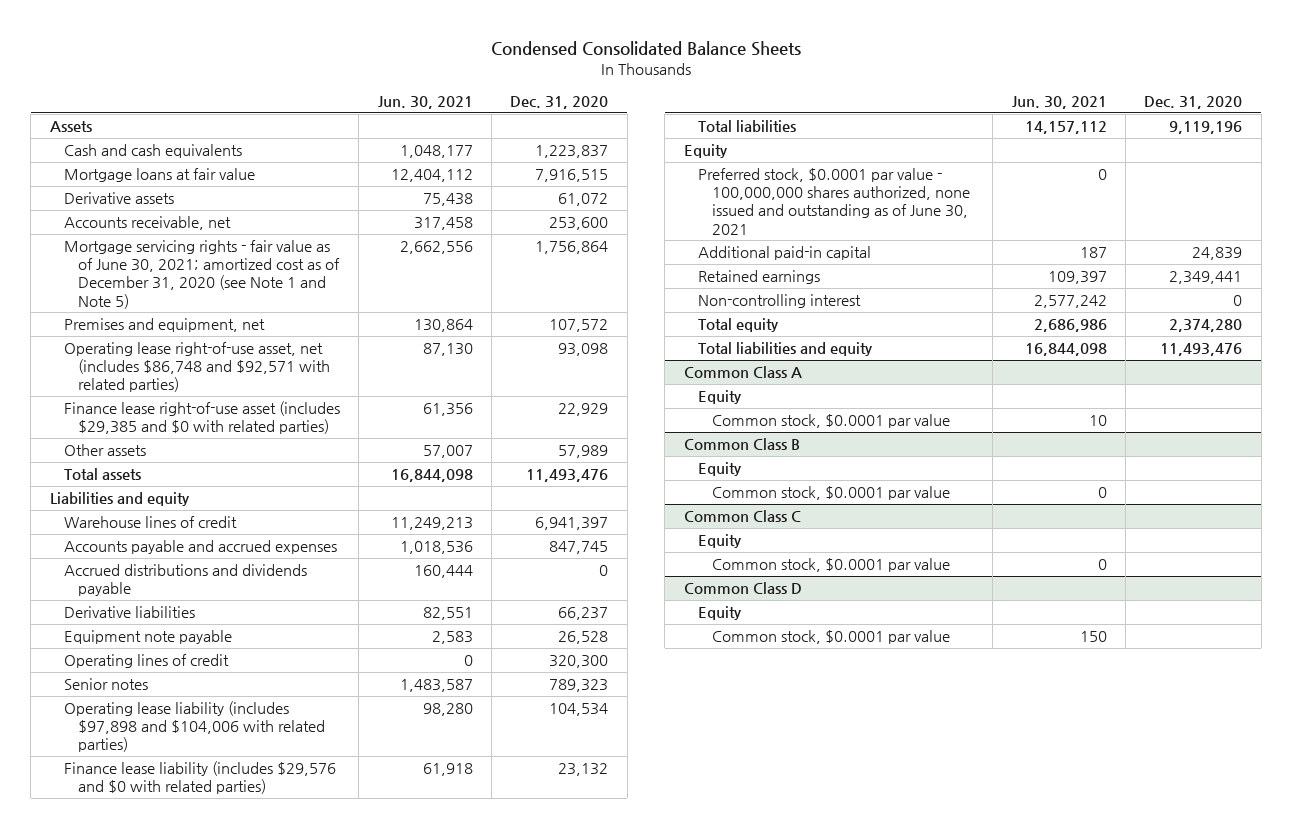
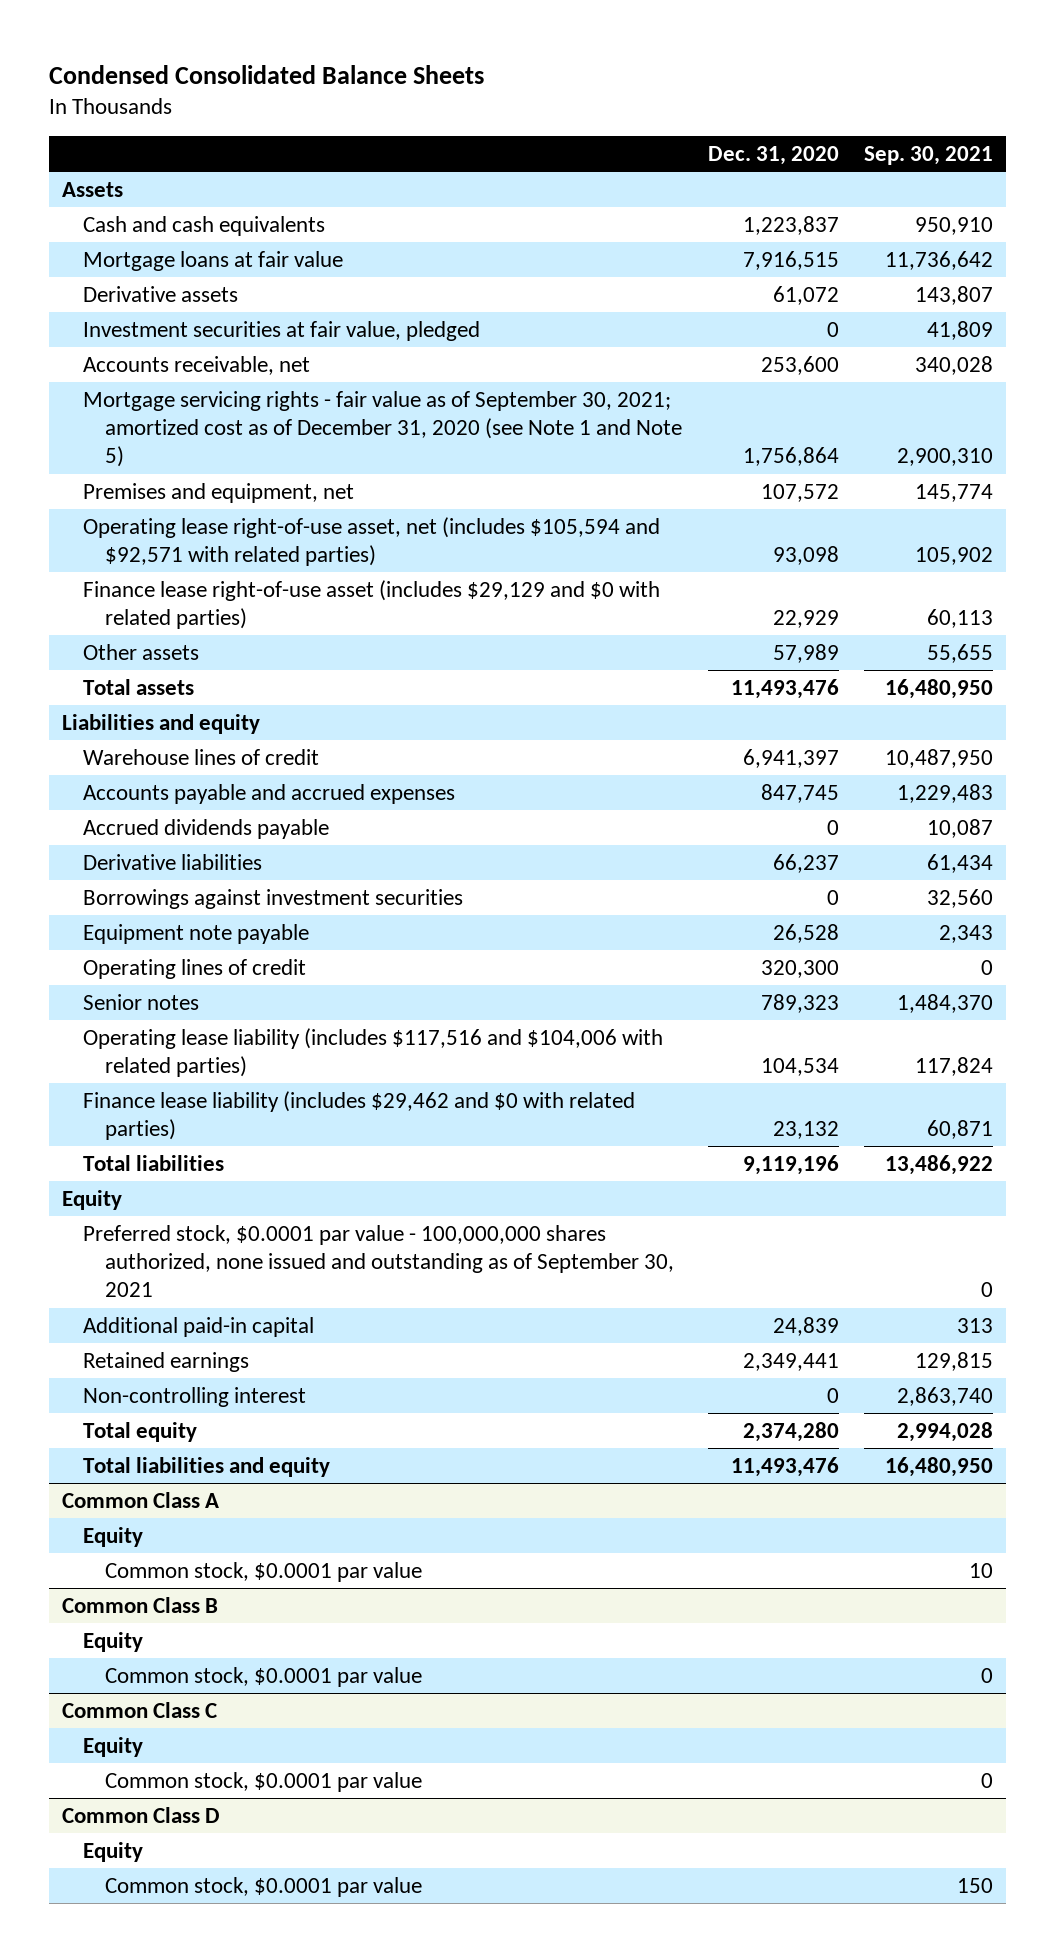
[377,96,473,110] Jun. 30, 2021 -> none
none -> [864,146,994,166] Sep. 30, 2021
none -> [83,320,481,341] Investment securities at fair value, pledged
[63,240,341,309] Mortgage servicing rights - fair value as of June 30, 2021; amortized cost as of December 31, 2020 (see Note 1 and Note 5) -> [83,390,682,468] Mortgage servicing rights - fair value as of September 30, 2021; amortized cost as of December 31, 2020 (see Note 1 and Note 5)
[63,342,331,393] Operating lease right-of-use asset, net (includes $86,748 and $92,571 with related parties) -> [83,516,661,567] Operating lease right-of-use asset, net (includes $105,594 and $92,571 with related parties)
[63,401,340,435] Finance lease right-of-use asset (includes $29,385 and $0 with related parties) -> [83,579,661,630] Finance lease right-of-use asset (includes $29,129 and $0 with related parties)
[63,564,307,597] Accrued distributions and dividends payable -> [83,818,330,839] Accrued dividends payable
none -> [83,888,464,909] Borrowings against investment securities
[63,701,326,753] Operating lease liability (includes $97,898 and $104,006 with related parties) -> [83,1027,664,1078] Operating lease liability (includes $117,516 and $104,006 with related parties)
[63,761,336,795] Finance lease liability (includes $29,576 and $0 with related parties) -> [83,1090,636,1141] Finance lease liability (includes $29,462 and $0 with related parties)
[697,168,970,235] Preferred stock, $0.0001 par value - 100,000,000 shares authorized, none issued and outstanding as of June 30, 2021 -> [83,1224,674,1298] Preferred stock, $0.0001 par value - 100,000,000 shares authorized, none issued and outstanding as of September 30, 2021

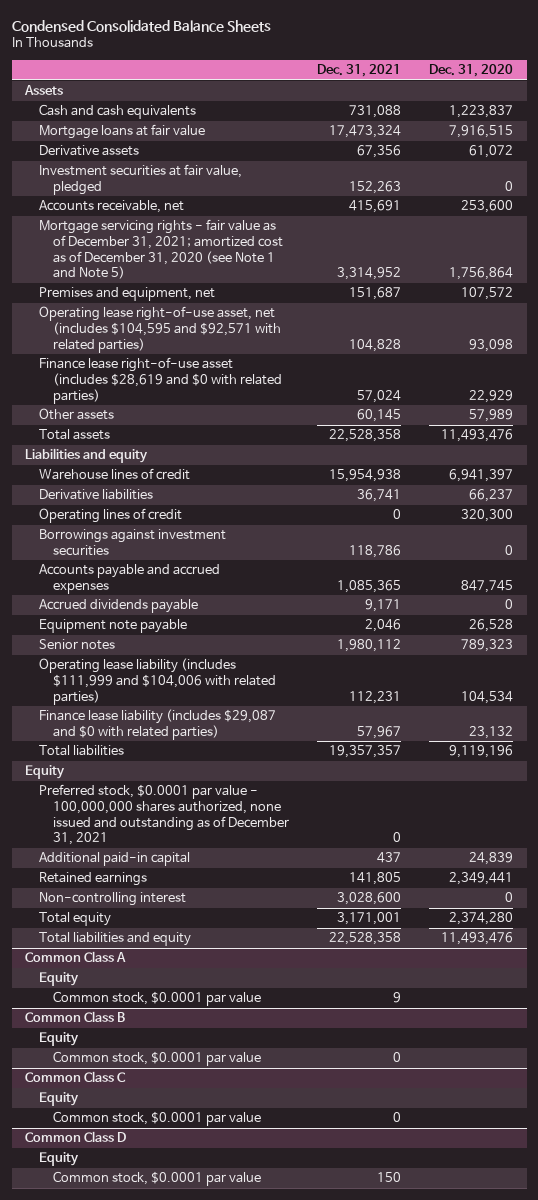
[864,146,994,166] Sep. 30, 2021 -> none
none -> [317,64,402,78] Dec. 31, 2021
[83,390,682,468] Mortgage servicing rights - fair value as of September 30, 2021; amortized cost as of December 31, 2020 (see Note 1 and Note 5) -> [39,219,284,280] Mortgage servicing rights - fair value as of December 31, 2021; amortized cost as of December 31, 2020 (see Note 1 and Note 5)
[83,516,661,567] Operating lease right-of-use asset, net (includes $105,594 and $92,571 with related parties) -> [39,306,282,353] Operating lease right-of-use asset, net (includes $104,595 and $92,571 with related parties)
[83,579,661,630] Finance lease right-of-use asset (includes $29,129 and $0 with related parties) -> [39,357,283,404] Finance lease right-of-use asset (includes $28,619 and $0 with related parties)
[83,958,307,979] Operating lines of credit -> [39,508,183,524] Operating lines of credit
[83,783,456,804] Accounts payable and accrued expenses -> [39,564,221,594] Accounts payable and accrued expenses
[83,818,330,839] Accrued dividends payable -> [39,599,199,614] Accrued dividends payable
[83,1027,664,1078] Operating lease liability (includes $117,516 and $104,006 with related parties) -> [39,658,277,705] Operating lease liability (includes $111,999 and $104,006 with related parties)
[83,1090,636,1141] Finance lease liability (includes $29,462 and $0 with related parties) -> [39,709,277,740] Finance lease liability (includes $29,087 and $0 with related parties)
[83,1224,674,1298] Preferred stock, $0.0001 par value - 100,000,000 shares authorized, none issued and outstanding as of September 30, 2021 -> [39,784,290,846] Preferred stock, $0.0001 par value - 100,000,000 shares authorized, none issued and outstanding as of December 31, 2021

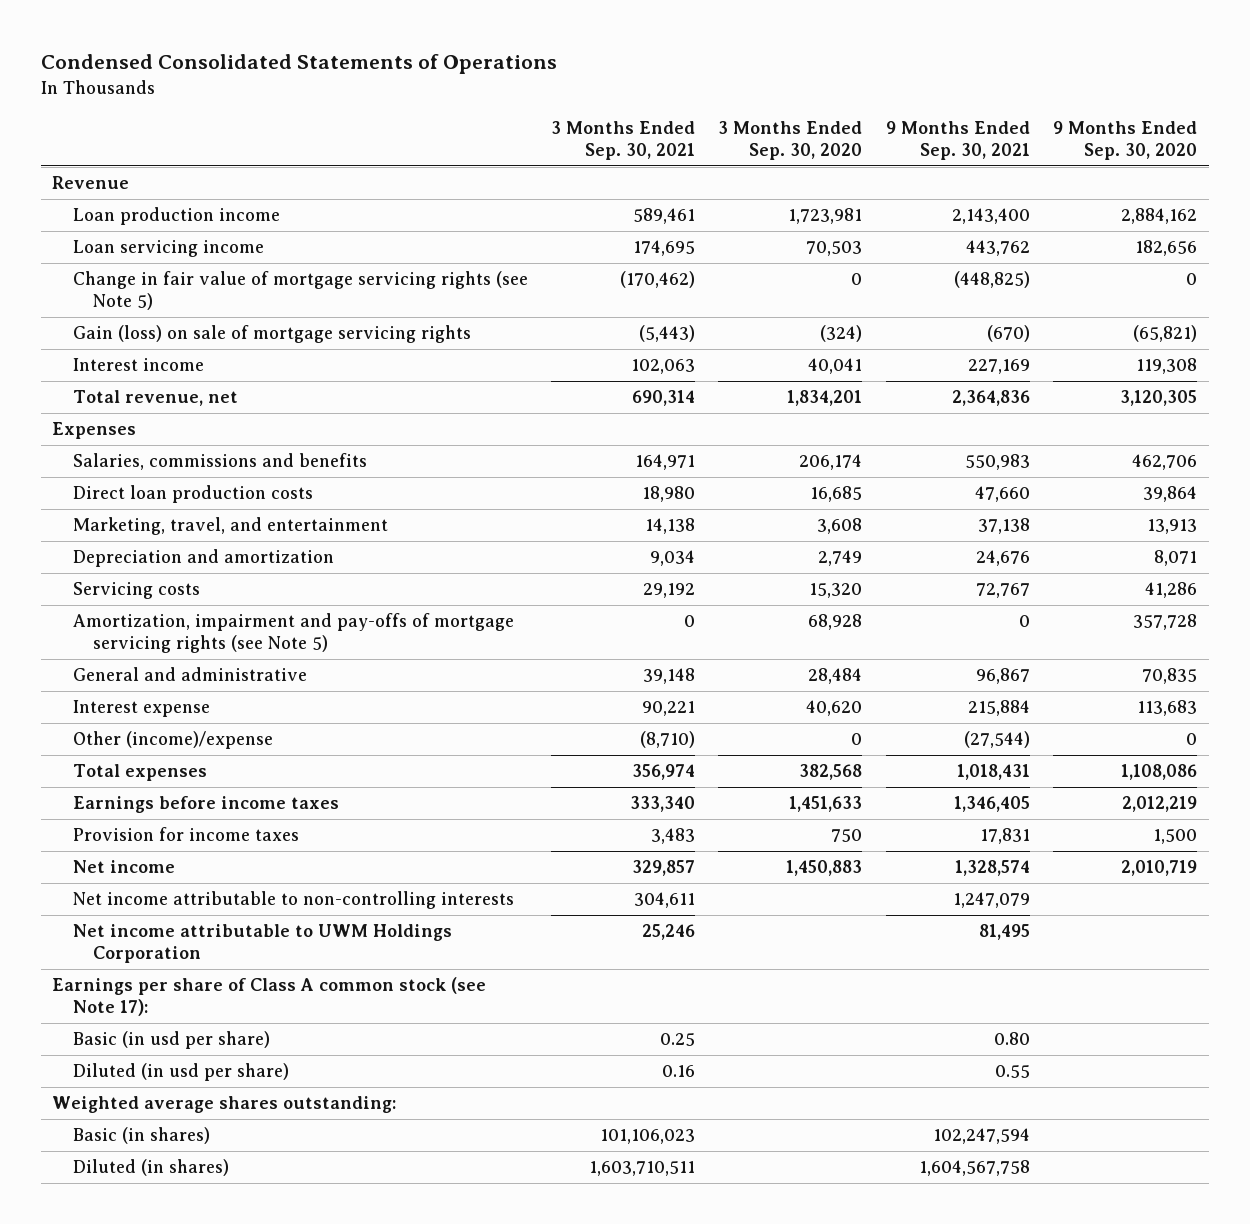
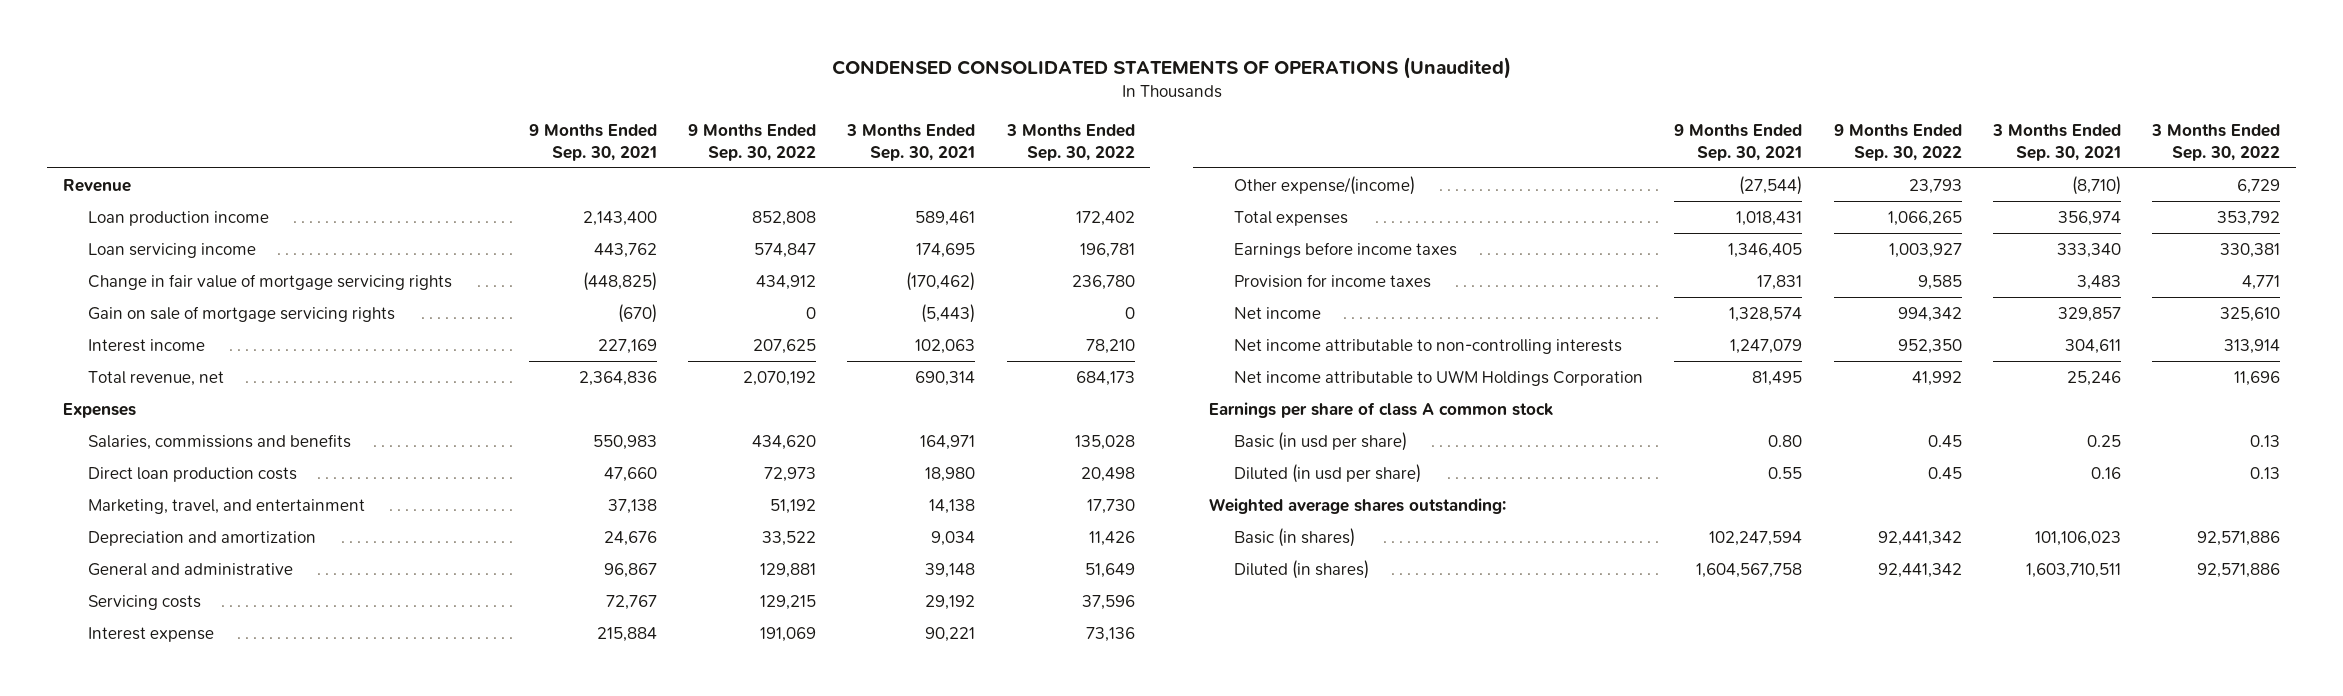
[40,53,557,74] Condensed Consolidated Statements of Operations -> [831,56,1511,79] CONDENSED CONSOLIDATED STATEMENTS OF OPERATIONS (Unaudited)
[718,121,863,160] 3 Months Ended Sep. 30, 2020 -> none
[1053,121,1198,160] 9 Months Ended Sep. 30, 2020 -> none
none -> [687,123,816,161] 9 Months Ended Sep. 30, 2022
none -> [1005,123,1135,161] 3 Months Ended Sep. 30, 2022
[72,271,528,311] Change in fair value of mortgage servicing rights (see Note 5) -> [88,273,453,290] Change in fair value of mortgage servicing rights
[72,325,471,344] Gain (loss) on sale of mortgage servicing rights -> [88,305,396,322] Gain on sale of mortgage servicing rights
[72,613,514,654] Amortization, impairment and pay-offs of mortgage servicing rights (see Note 5) -> none
[72,582,200,600] Servicing costs -> [88,594,202,610] Servicing costs
[72,731,273,750] Other (income)/expense -> [1233,175,1415,195] Other expense/(income)
[52,977,487,1017] Earnings per share of Class A common stock (see Note 17): -> [1208,401,1553,418] Earnings per share of class A common stock

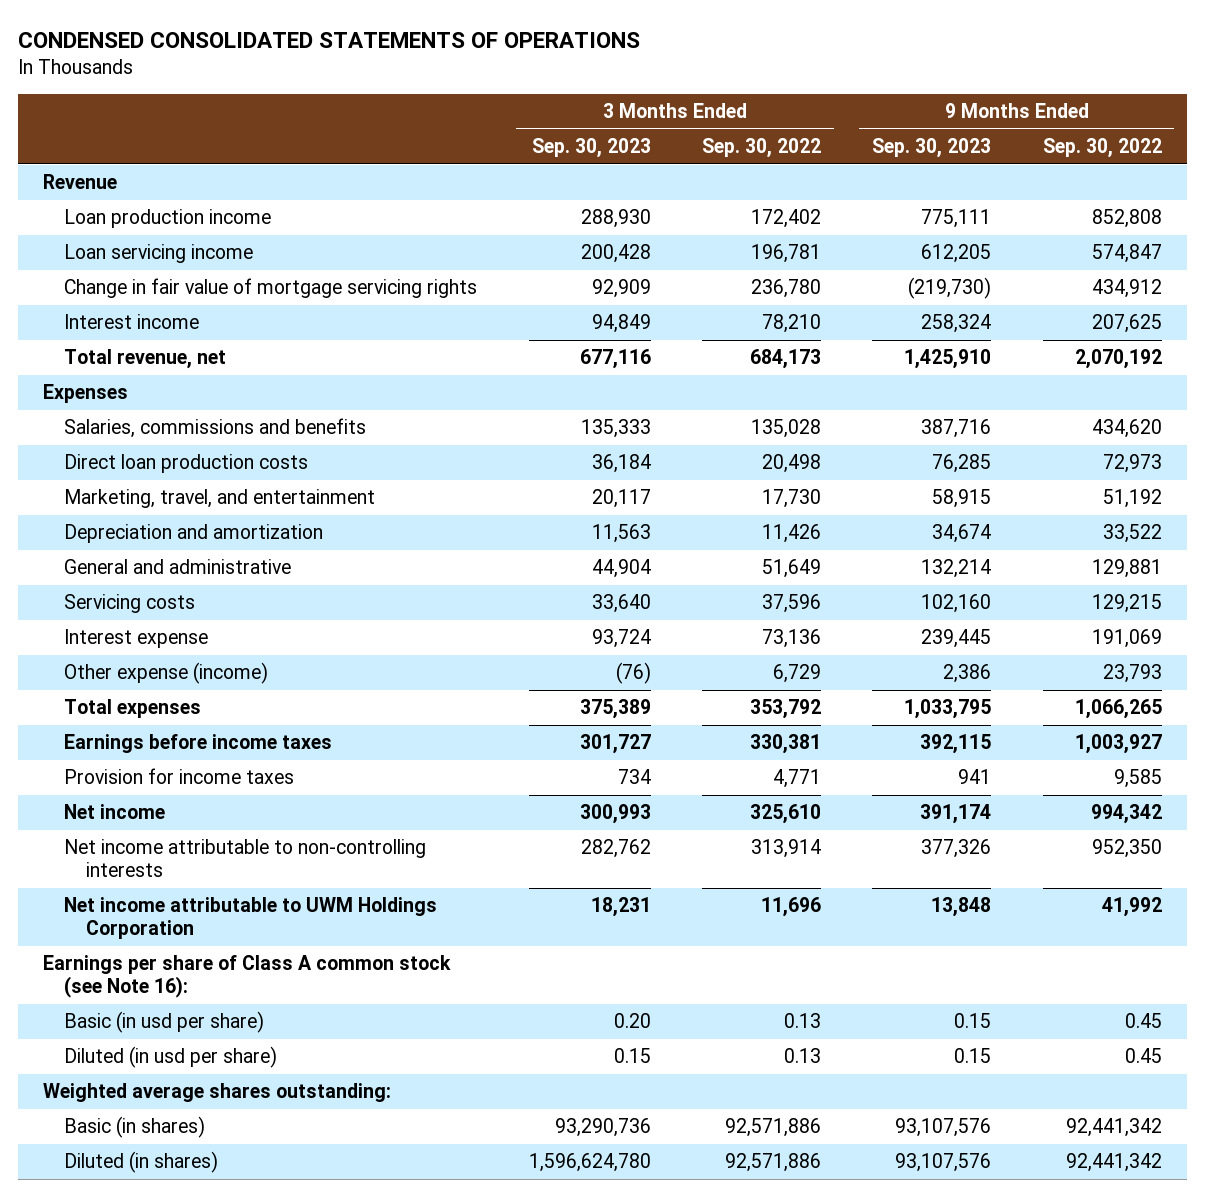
[831,56,1511,79] CONDENSED CONSOLIDATED STATEMENTS OF OPERATIONS (Unaudited) -> [17,31,640,48] CONDENSED CONSOLIDATED STATEMENTS OF OPERATIONS
[528,123,657,161] 9 Months Ended Sep. 30, 2021 -> none
[846,123,976,161] 3 Months Ended Sep. 30, 2021 -> none
none -> [531,137,651,158] Sep. 30, 2023
none -> [872,137,992,158] Sep. 30, 2023
[88,305,396,322] Gain on sale of mortgage servicing rights -> none
[1233,175,1415,195] Other expense/(income) -> [64,662,269,685] Other expense (income)
[1208,401,1553,418] Earnings per share of class A common stock -> [43,955,452,998] Earnings per share of Class A common stock (see Note 16):

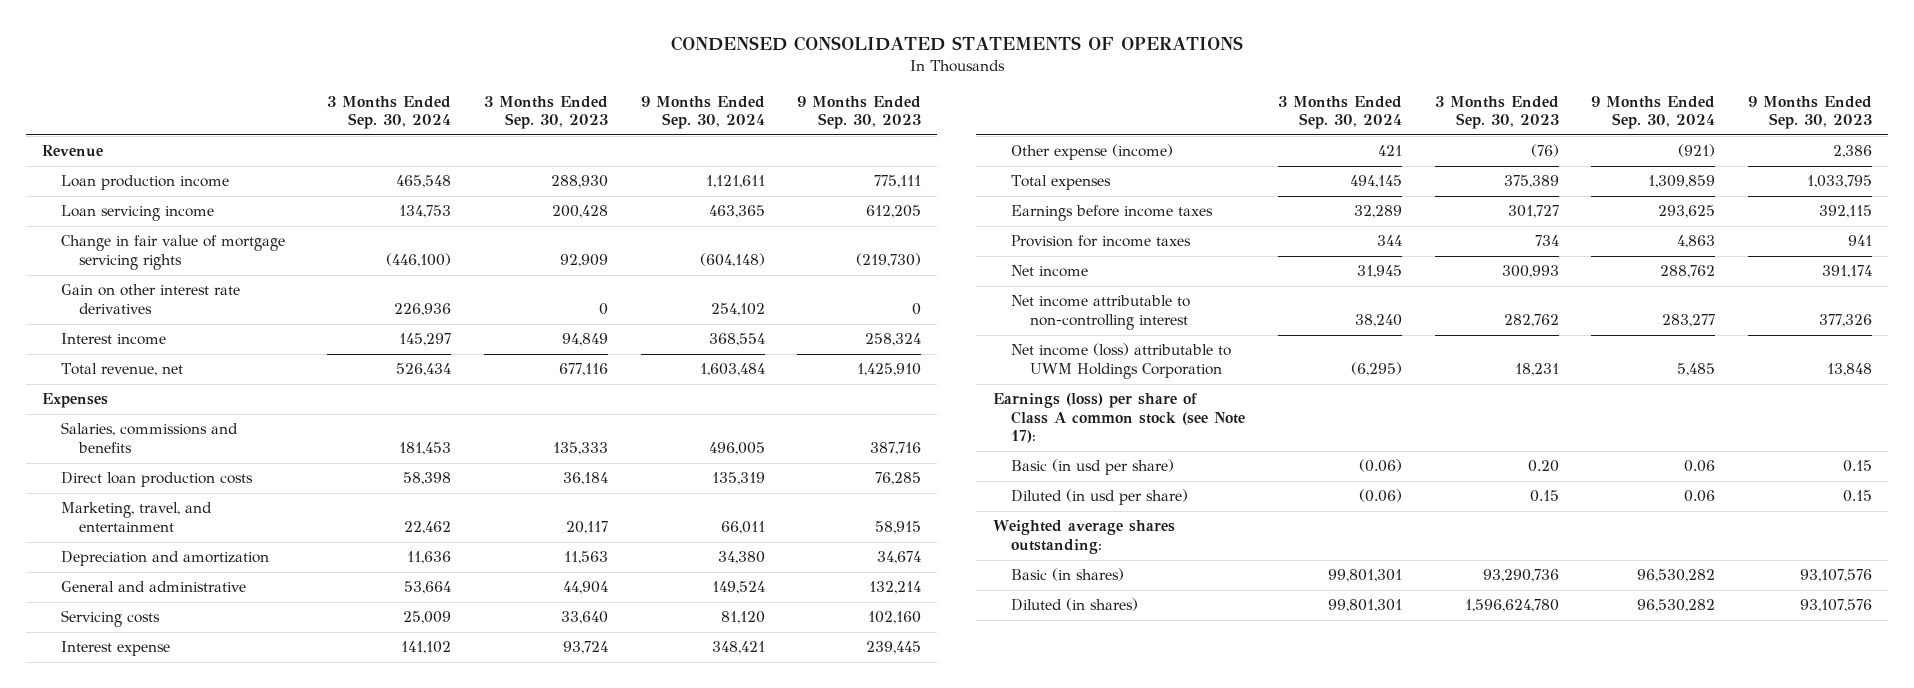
[702,137,822,158] Sep. 30, 2022 -> none
[1042,137,1162,158] Sep. 30, 2022 -> none
none -> [327,95,452,130] 3 Months Ended Sep. 30, 2024
none -> [640,95,765,130] 9 Months Ended Sep. 30, 2024
none -> [60,284,240,314] Gain on other interest rate derivatives
[64,839,427,877] Net income attributable to non-controlling interests -> [1011,295,1191,330] Net income attributable to non-controlling interest
[64,897,438,939] Net income attributable to UWM Holdings Corporation -> [1011,343,1232,379] Net income (loss) attributable to UWM Holdings Corporation
[43,955,452,998] Earnings per share of Class A common stock (see Note 16): -> [992,393,1246,444] Earnings (loss) per share of Class A common stock (see Note 17):

